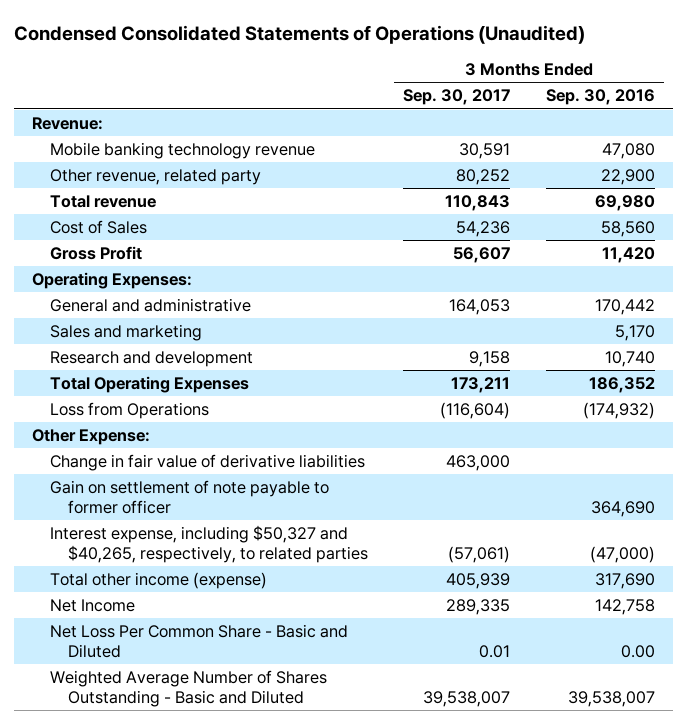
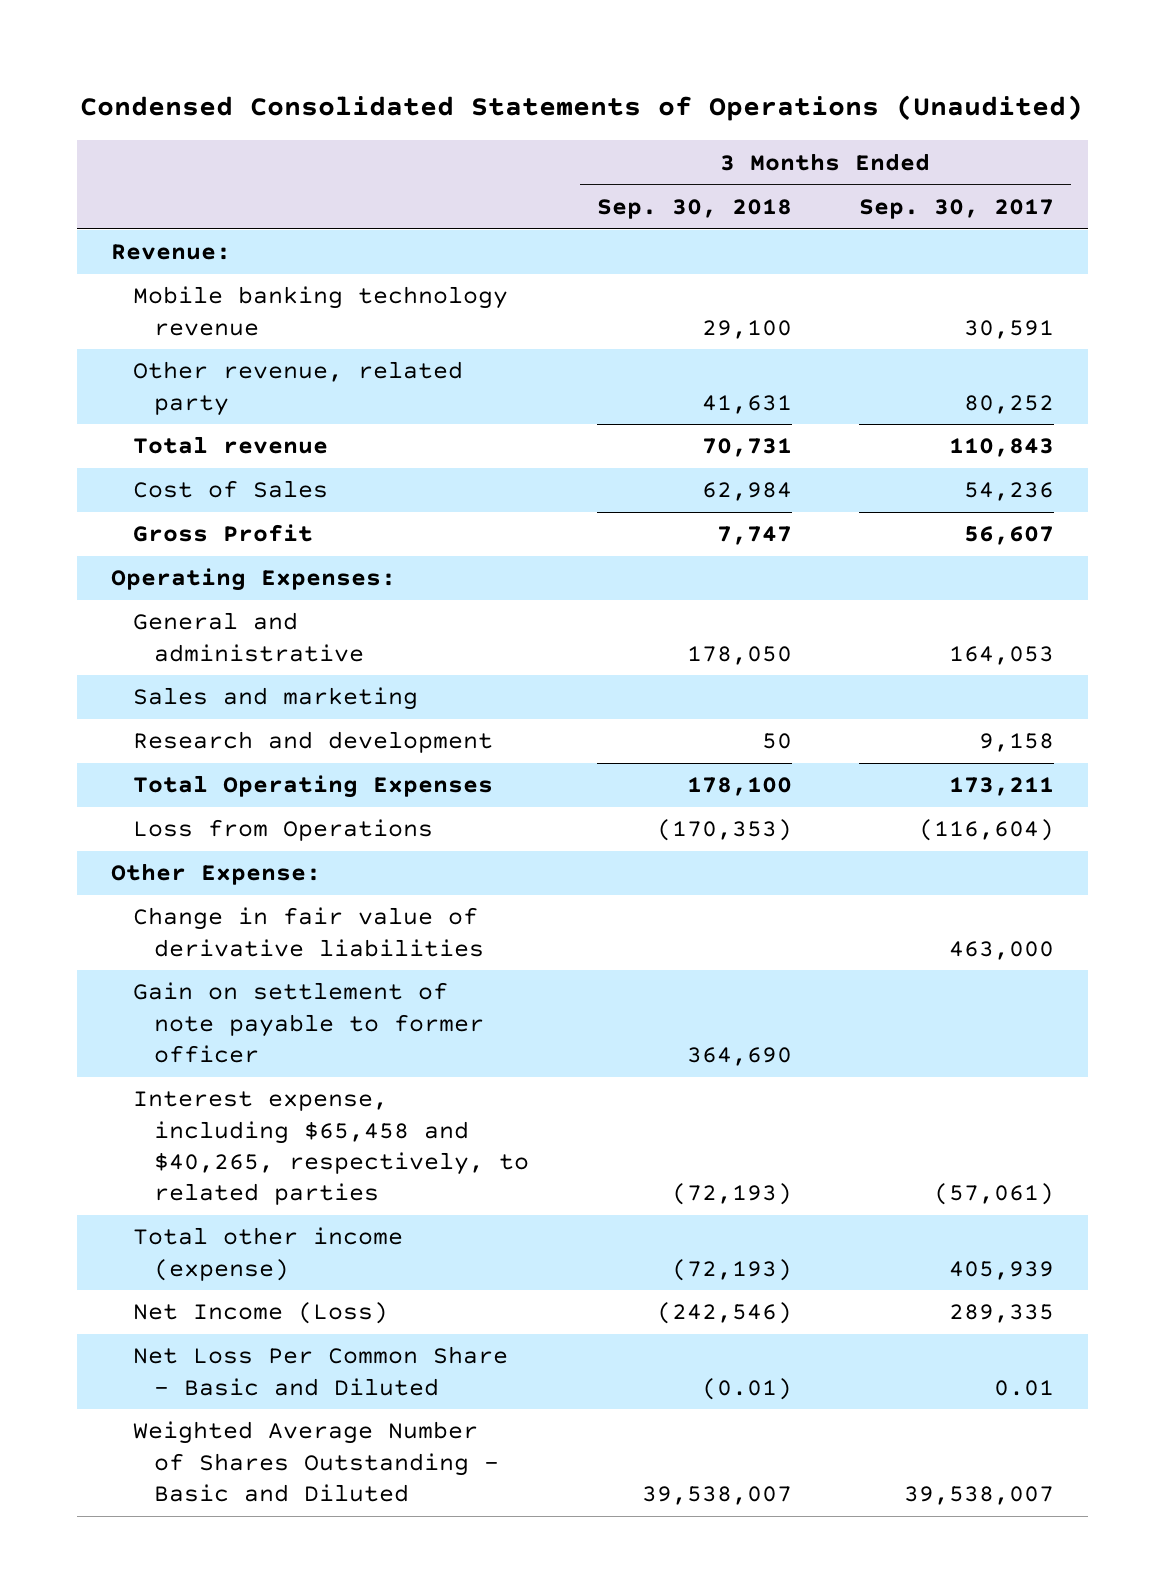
[546,89,656,106] Sep. 30, 2016 -> none
none -> [596,198,792,219] Sep. 30, 2018
[49,524,368,563] Interest expense, including $50,327 and $40,265, respectively, to related parties -> [132,1091,530,1206] Interest expense, including $65,458 and $40,265, respectively, to related parties
[49,598,135,612] Net Income -> [132,1302,388,1325] Net Income (Loss)

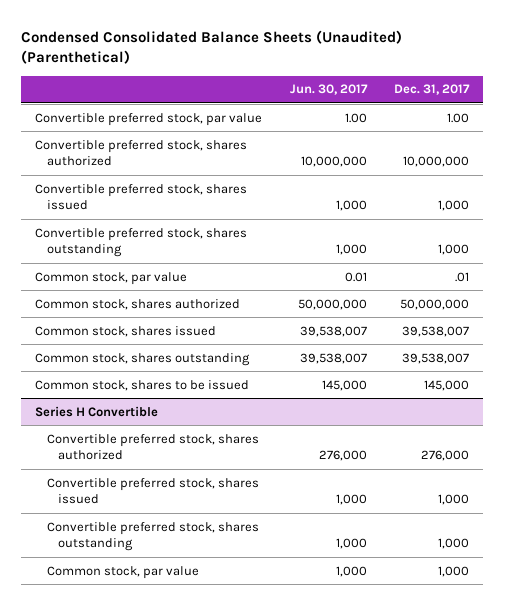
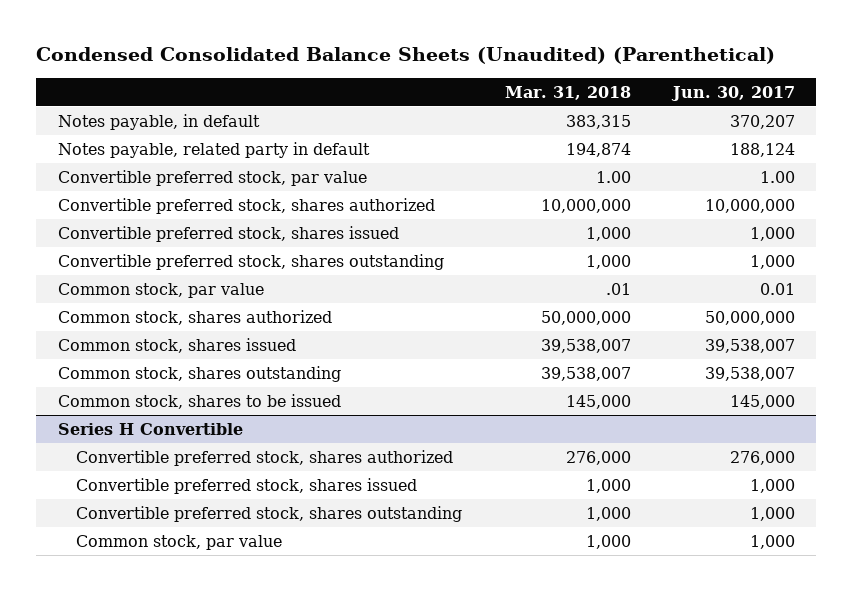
[394,84,471,96] Dec. 31, 2017 -> none
none -> [504,85,631,100] Mar. 31, 2018
none -> [57,113,260,130] Notes payable, in default
none -> [57,141,370,158] Notes payable, related party in default

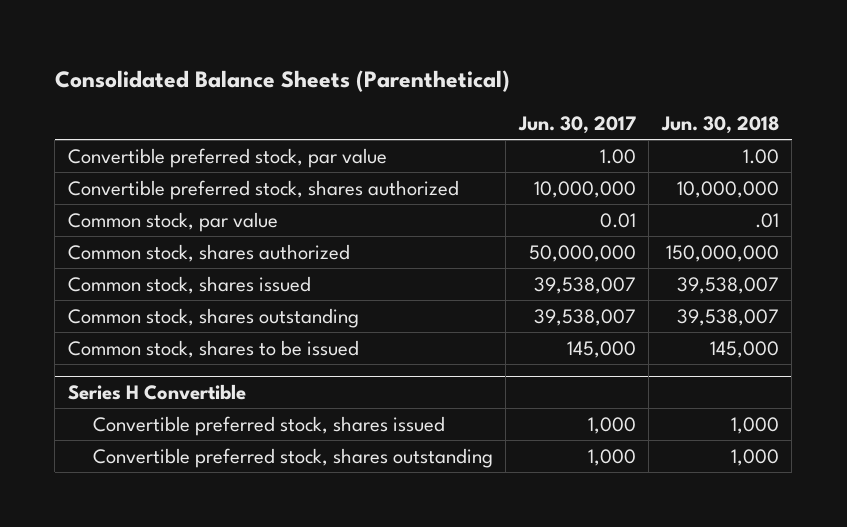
[36,47,776,65] Condensed Consolidated Balance Sheets (Unaudited) (Parenthetical) -> [54,69,510,92] Consolidated Balance Sheets (Parenthetical)
[504,85,631,100] Mar. 31, 2018 -> none
none -> [660,116,779,135] Jun. 30, 2018
[57,113,260,130] Notes payable, in default -> none
[57,141,370,158] Notes payable, related party in default -> none
[57,225,399,242] Convertible preferred stock, shares issued -> none
[57,253,444,270] Convertible preferred stock, shares outstanding -> none
[76,449,454,466] Convertible preferred stock, shares authorized -> none
[76,534,283,550] Common stock, par value -> none

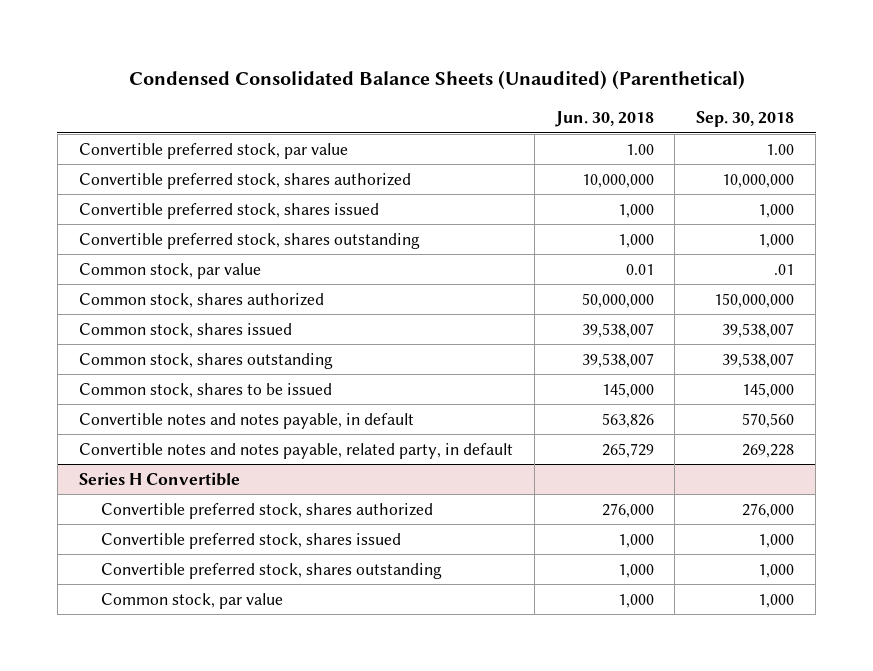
[54,69,510,92] Consolidated Balance Sheets (Parenthetical) -> [128,69,745,90] Condensed Consolidated Balance Sheets (Unaudited) (Parenthetical)
[517,116,636,135] Jun. 30, 2017 -> none
none -> [696,111,795,128] Sep. 30, 2018
none -> [78,202,379,219] Convertible preferred stock, shares issued
none -> [78,232,420,249] Convertible preferred stock, shares outstanding
[754,212,779,228] .01 -> [625,263,654,275] 0.01
[665,244,779,262] 150,000,000 -> [581,292,654,308] 50,000,000
none -> [78,412,414,429] Convertible notes and notes payable, in default
none -> [78,442,513,459] Convertible notes and notes payable, related party, in default
none -> [100,502,433,519] Convertible preferred stock, shares authorized
none -> [100,592,283,609] Common stock, par value

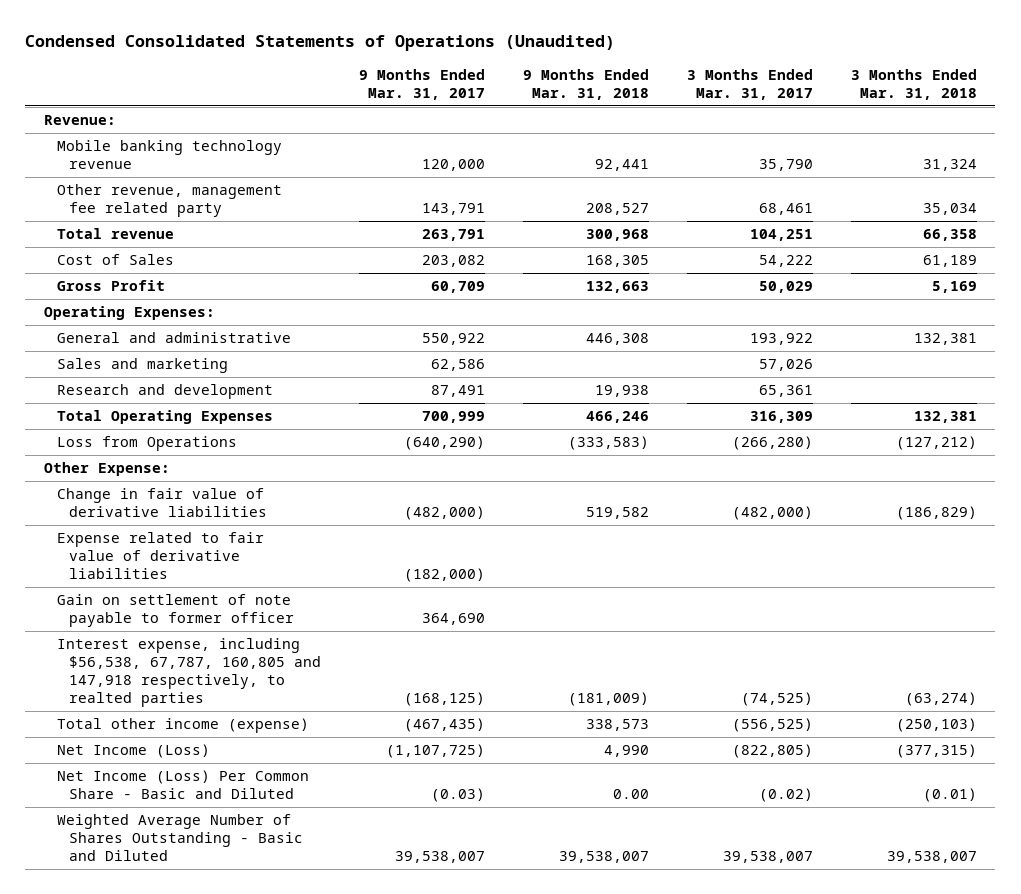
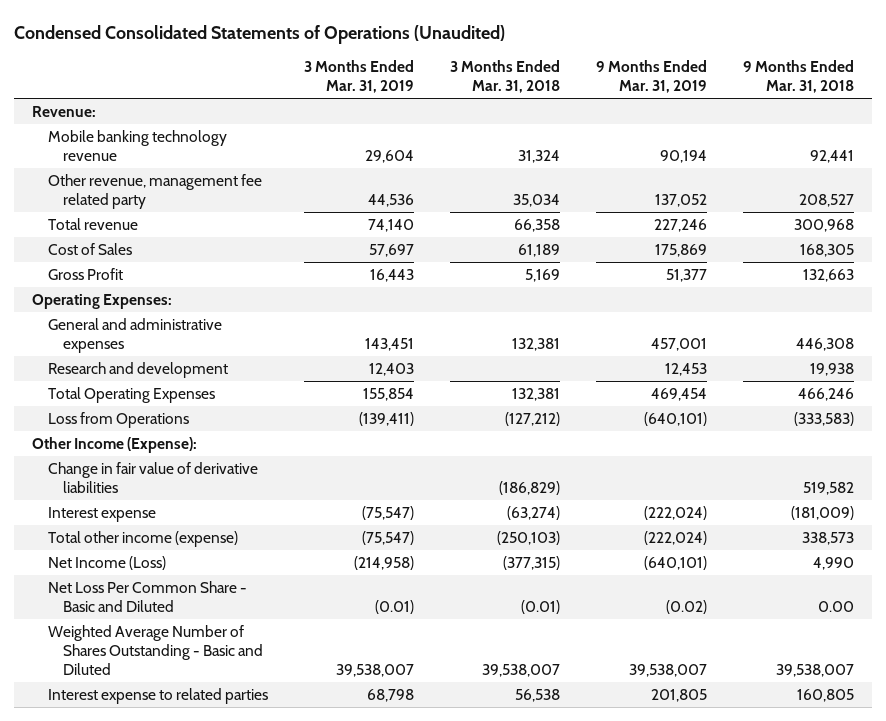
[359,68,486,100] 9 Months Ended Mar. 31, 2017 -> none
[686,68,813,100] 3 Months Ended Mar. 31, 2017 -> none
none -> [303,60,414,94] 3 Months Ended Mar. 31, 2019
none -> [595,60,707,94] 9 Months Ended Mar. 31, 2019
[56,358,228,374] Sales and marketing -> none
[56,332,291,344] General and administrative -> [47,318,222,353] General and administrative expenses
[44,462,171,477] Other Expense: -> [32,437,198,454] Other Income (Expense):
[56,532,264,580] Expense related to fair value of derivative liabilities -> none
[56,594,295,628] Gain on settlement of note payable to former officer -> none
[56,638,322,708] Interest expense, including $56,538, 67,787, 160,805 and 147,918 respectively, to realted parties -> [47,507,156,523] Interest expense
[56,770,309,800] Net Income (Loss) Per Common Share - Basic and Diluted -> [47,581,247,612] Net Loss Per Common Share - Basic and Diluted
none -> [47,688,268,705] Interest expense to related parties

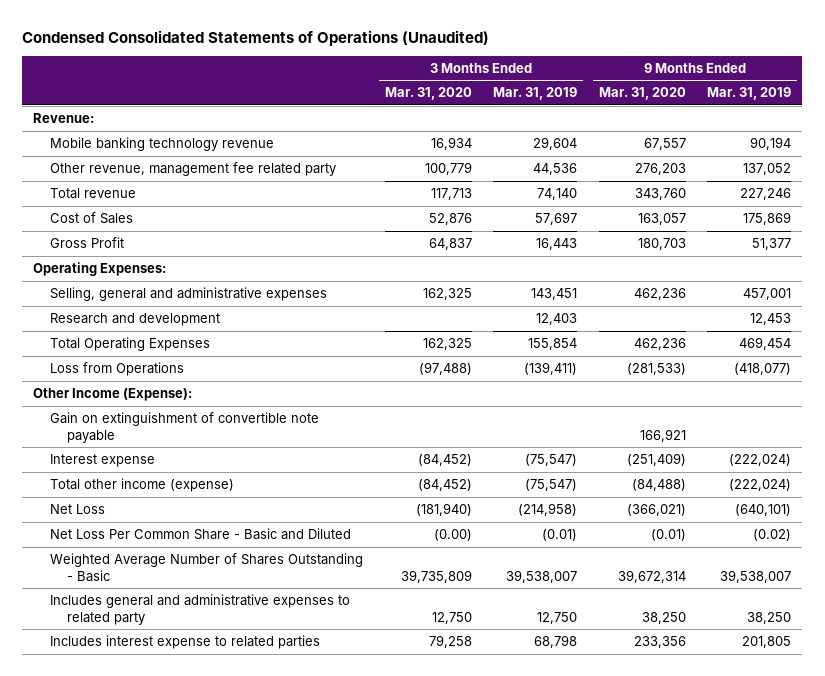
[449,60,560,94] 3 Months Ended Mar. 31, 2018 -> none
[742,60,854,94] 9 Months Ended Mar. 31, 2018 -> none
none -> [384,87,472,101] Mar. 31, 2020
none -> [598,87,686,101] Mar. 31, 2020
[47,318,222,353] General and administrative expenses -> [50,287,328,302] Selling, general and administrative expenses
[643,412,707,427] (640,101) -> [734,363,792,376] (418,077)
[47,462,258,493] Change in fair value of derivative liabilities -> none
none -> [50,412,320,443] Gain on extinguishment of convertible note payable
[47,556,166,571] Net Income (Loss) -> [50,504,106,515] Net Loss
[47,625,264,675] Weighted Average Number of Shares Outstanding - Basic and Diluted -> [50,553,364,582] Weighted Average Number of Shares Outstanding - Basic
none -> [50,594,351,625] Includes general and administrative expenses to related party
[47,688,268,705] Interest expense to related parties -> [50,635,321,650] Includes interest expense to related parties

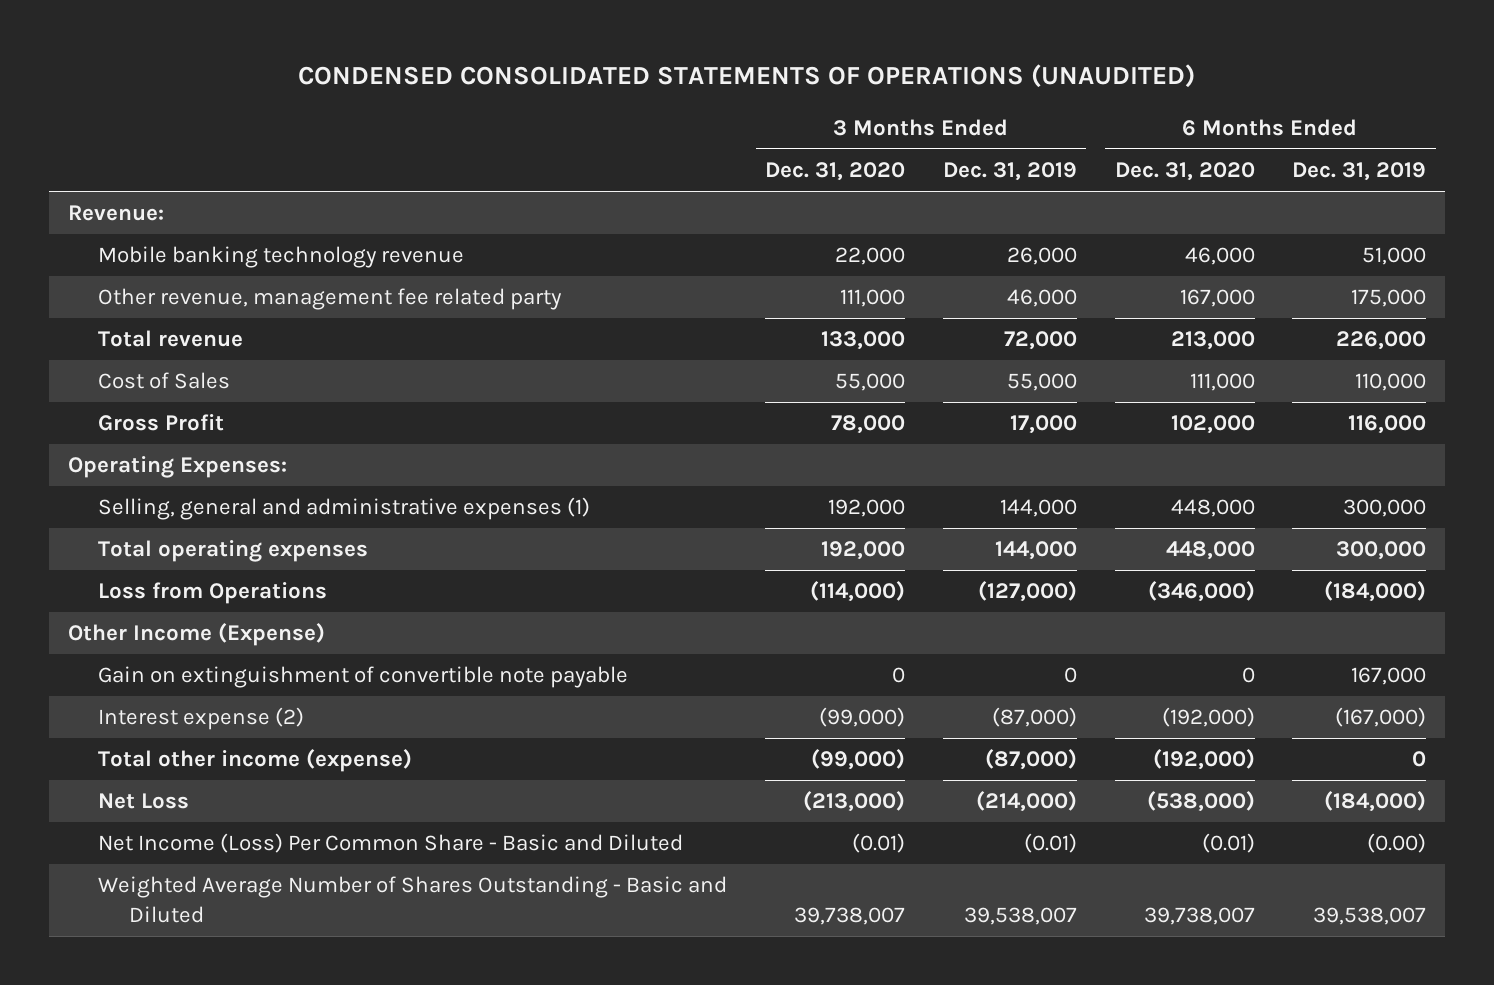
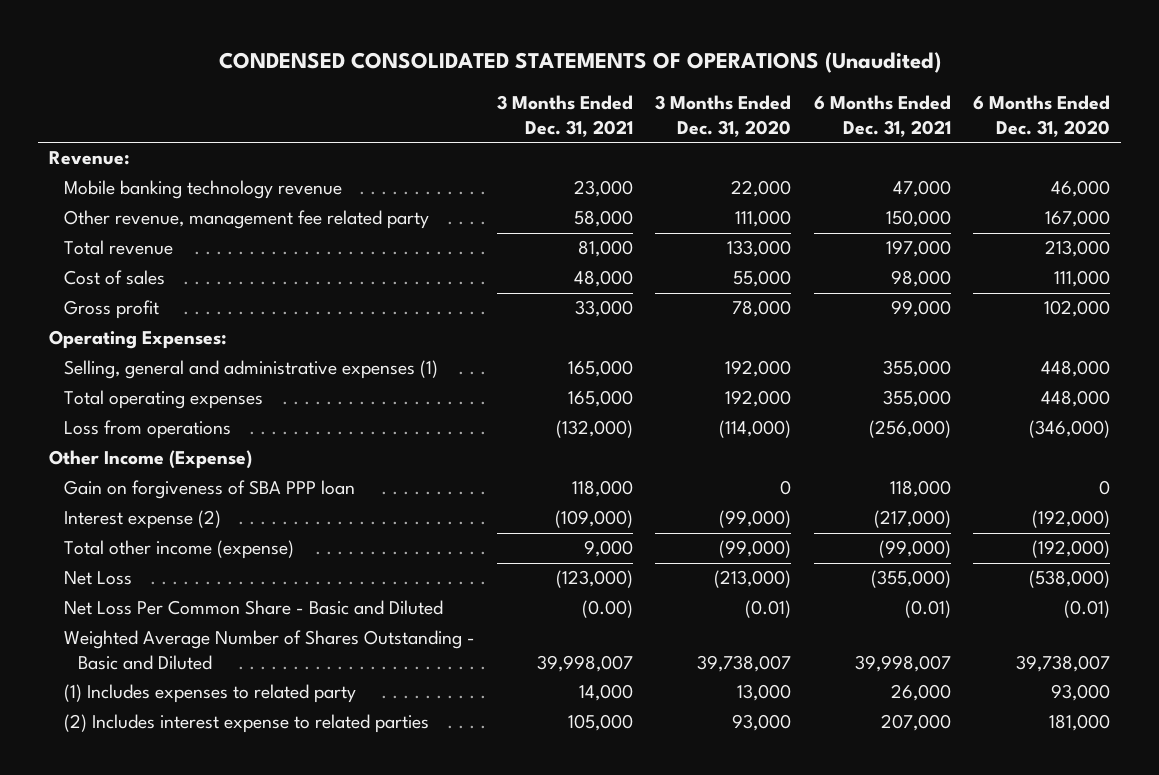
[297,63,1195,88] CONDENSED CONSOLIDATED STATEMENTS OF OPERATIONS (UNAUDITED) -> [218,52,941,74] CONDENSED CONSOLIDATED STATEMENTS OF OPERATIONS (Unaudited)
[942,162,1077,182] Dec. 31, 2019 -> none
[1292,162,1427,182] Dec. 31, 2019 -> none
none -> [497,95,634,137] 3 Months Ended Dec. 31, 2021
none -> [813,95,951,137] 6 Months Ended Dec. 31, 2021
[98,372,231,390] Cost of Sales -> [63,270,165,286] Cost of sales
[98,414,225,432] Gross Profit -> [63,300,159,320] Gross profit
[98,582,328,605] Loss from Operations -> [63,420,231,440] Loss from operations
[98,666,629,689] Gain on extinguishment of convertible note payable -> none
none -> [63,480,355,500] Gain on forgiveness of SBA PPP loan
[98,833,684,854] Net Income (Loss) Per Common Share - Basic and Diluted -> [63,600,443,616] Net Loss Per Common Share - Basic and Diluted
none -> [63,684,356,704] (1) Includes expenses to related party
none -> [63,714,429,734] (2) Includes interest expense to related parties

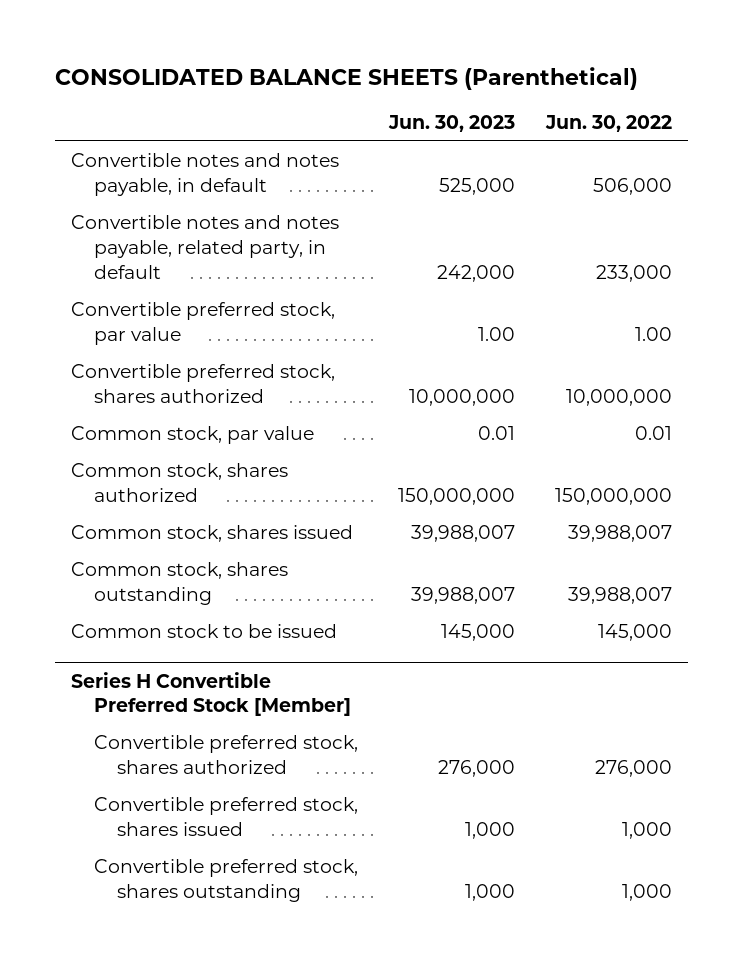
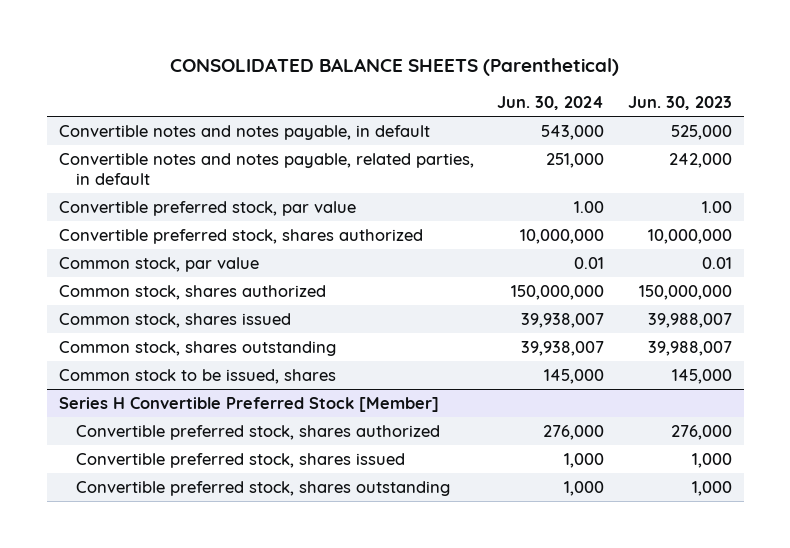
[545,114,673,132] Jun. 30, 2022 -> none
none -> [497,96,605,111] Jun. 30, 2024
[70,215,339,279] Convertible notes and notes payable, related party, in default -> [58,152,474,186] Convertible notes and notes payable, related parties, in default
[70,624,337,639] Common stock to be issued -> [58,368,336,384] Common stock to be issued, shares

